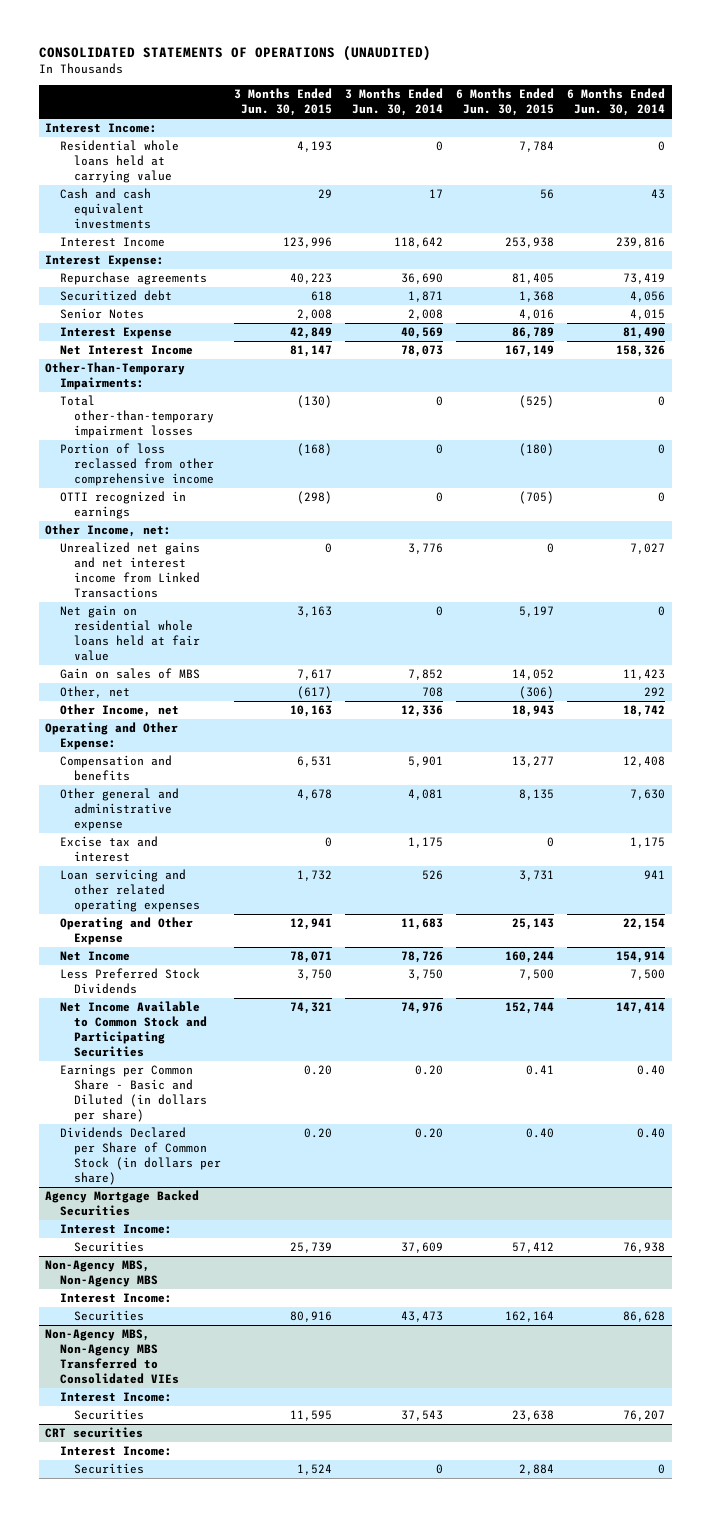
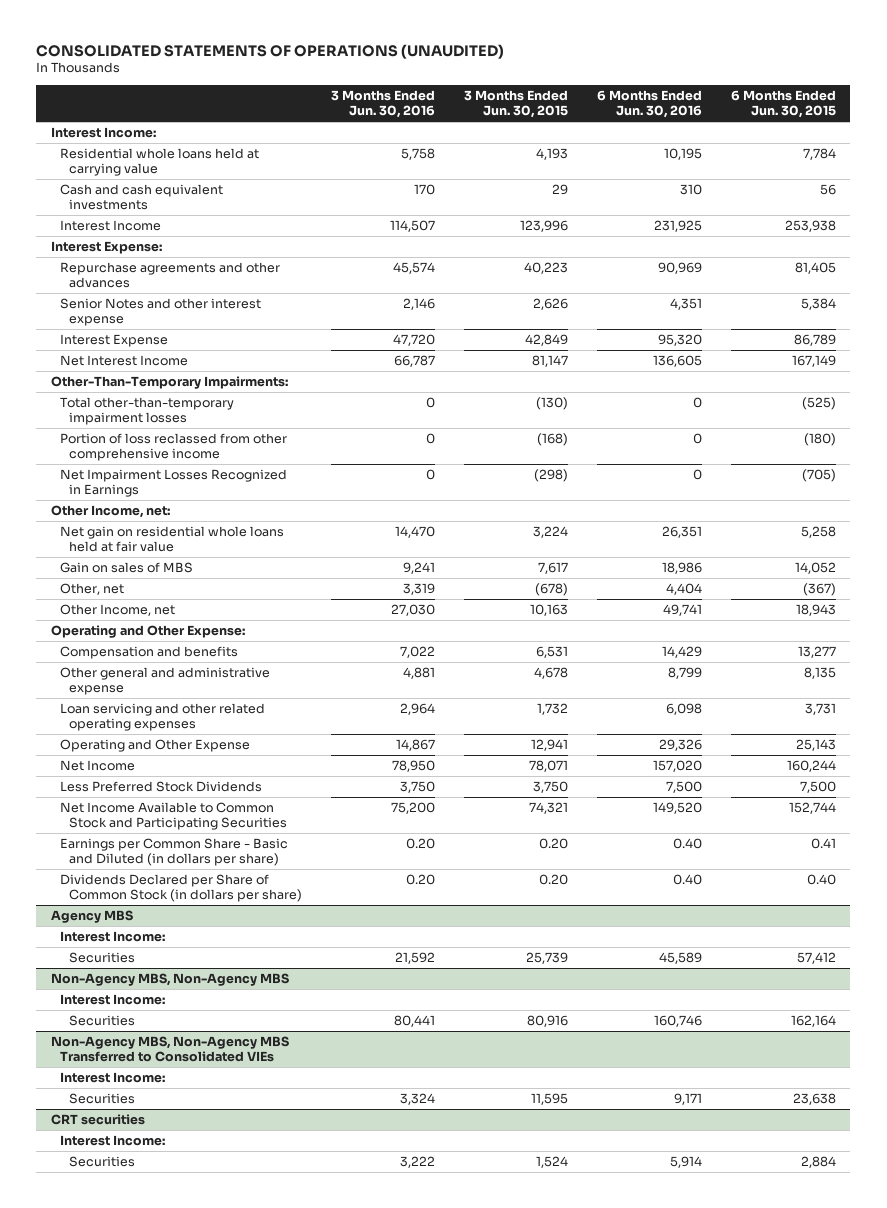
[345,88,444,117] 3 Months Ended Jun. 30, 2014 -> none
[567,88,666,117] 6 Months Ended Jun. 30, 2014 -> none
none -> [330,89,435,119] 3 Months Ended Jun. 30, 2016
none -> [596,89,702,119] 6 Months Ended Jun. 30, 2016
[59,290,172,302] Securitized debt -> none
[59,308,144,320] Senior Notes -> none
[59,272,207,286] Repurchase agreements -> [59,261,280,289] Repurchase agreements and other advances
none -> [59,297,261,327] Senior Notes and other interest expense
[59,491,186,520] OTTI recognized in earnings -> [59,468,287,498] Net Impairment Losses Recognized in Earnings
[59,542,201,599] Unrealized net gains and net interest income from Linked Transactions -> none
[297,606,333,618] 3,163 -> [532,525,568,538] 3,224
[519,606,555,618] 5,197 -> [800,525,836,538] 5,258
[297,686,333,700] (617) -> [534,582,568,596] (678)
[519,686,555,700] (306) -> [802,582,836,596] (367)
[59,836,158,863] Excise tax and interest -> none
[44,1190,199,1217] Agency Mortgage Backed Securities -> [50,909,133,923] Agency MBS

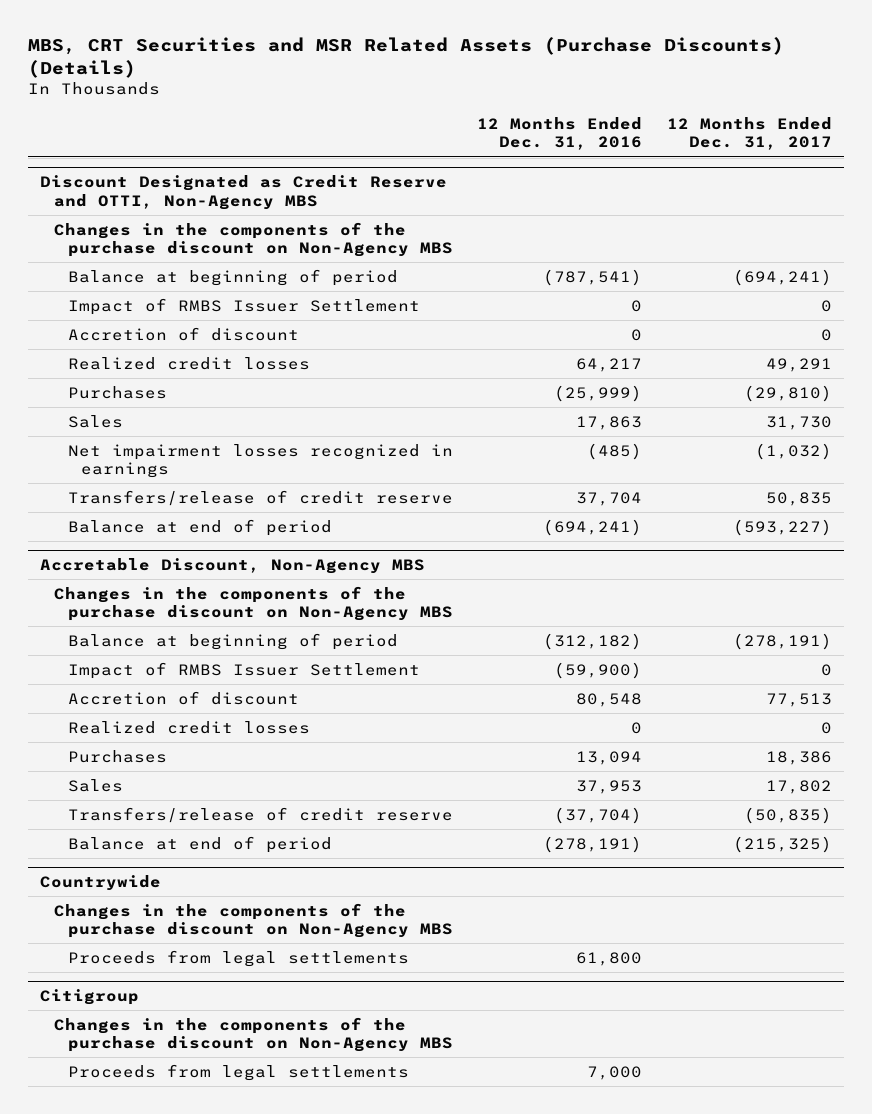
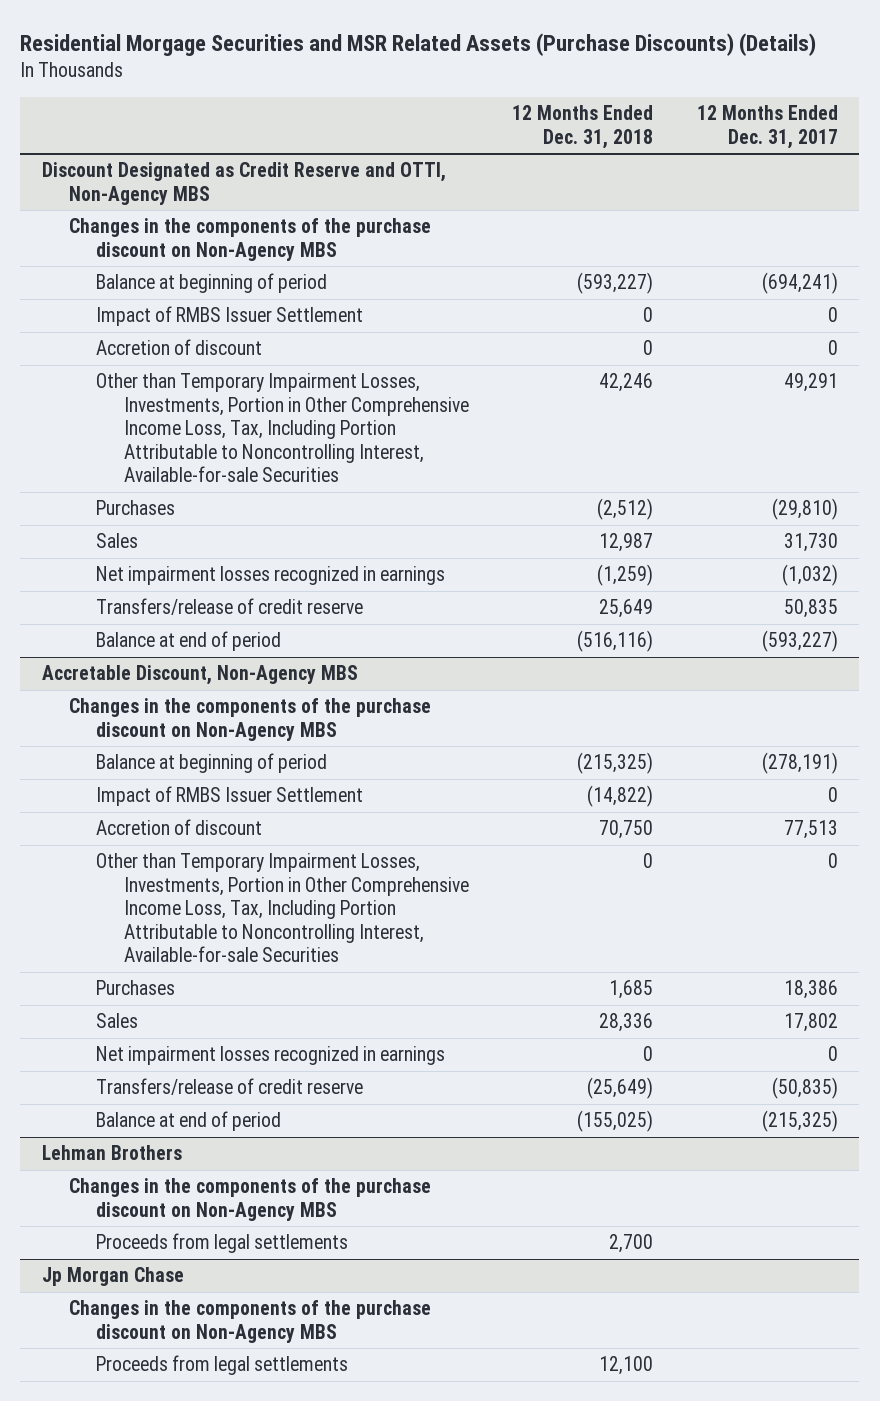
[27,36,784,79] MBS, CRT Securities and MSR Related Assets (Purchase Discounts) (Details) -> [20,32,817,56] Residential Morgage Securities and MSR Related Assets (Purchase Discounts) (Details)
[477,116,643,151] 12 Months Ended Dec. 31, 2016 -> none
none -> [512,105,654,149] 12 Months Ended Dec. 31, 2018
[67,356,310,370] Realized credit losses -> [96,373,469,483] Other than Temporary Impairment Losses, Investments, Portion in Other Comprehensive Income Loss, Tax, Including Portion Attributable to Noncontrolling Interest, Available-for-sale Securities
[67,720,310,734] Realized credit losses -> none
none -> [96,853,469,963] Other than Temporary Impairment Losses, Investments, Portion in Other Comprehensive Income Loss, Tax, Including Portion Attributable to Noncontrolling Interest, Available-for-sale Securities
none -> [96,1046,446,1066] Net impairment losses recognized in earnings
[40,874,162,891] Countrywide -> none
none -> [41,1145,182,1161] Lehman Brothers
[40,988,140,1005] Citigroup -> none
none -> [41,1267,184,1287] Jp Morgan Chase

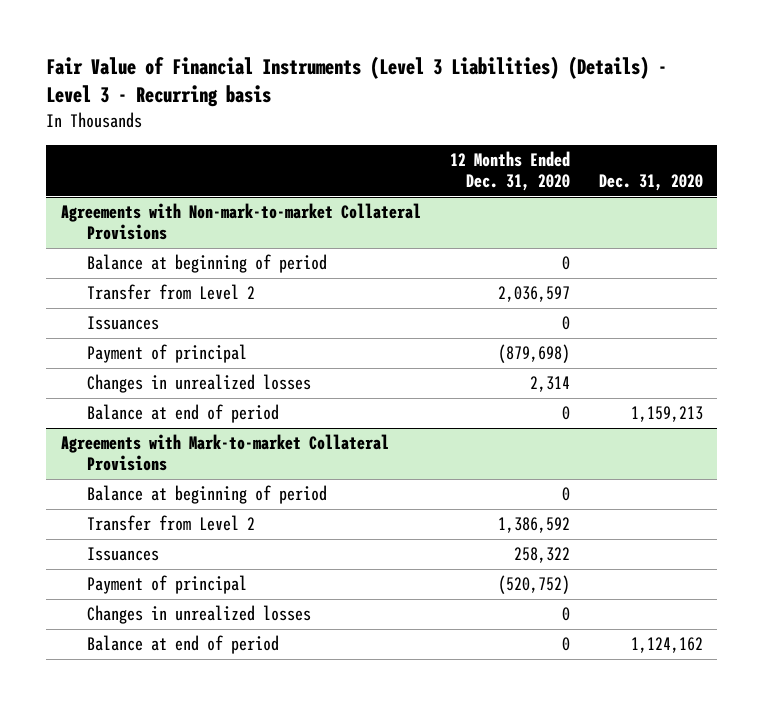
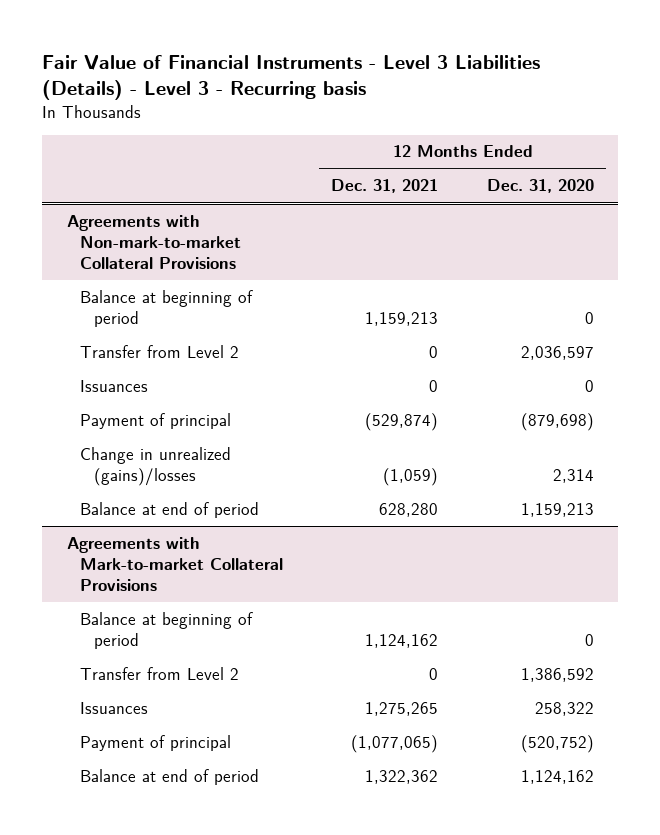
[46,56,668,108] Fair Value of Financial Instruments (Level 3 Liabilities) (Details) - Level 3 - Recurring basis -> [42,54,541,100] Fair Value of Financial Instruments - Level 3 Liabilities (Details) - Level 3 - Recurring basis
[598,174,703,192] Dec. 31, 2020 -> none
none -> [331,179,439,194] Dec. 31, 2021
[86,374,311,394] Changes in unrealized losses -> [80,446,232,486] Change in unrealized (gains)/losses
[561,406,570,421] 0 -> [520,502,594,517] 1,159,213
[86,605,311,625] Changes in unrealized losses -> none
[561,637,570,652] 0 -> [520,769,594,784] 1,124,162

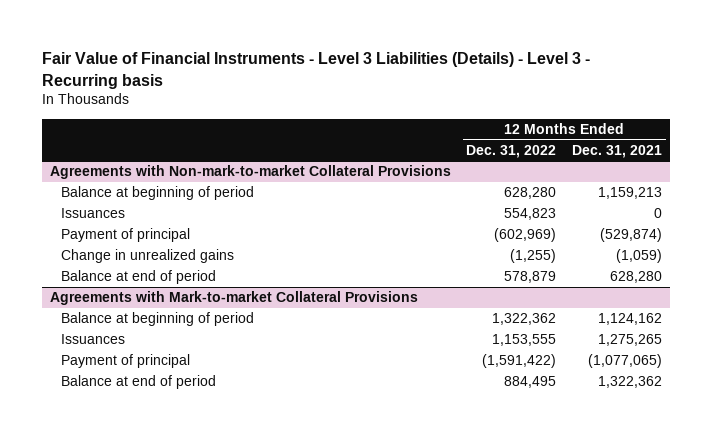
[486,179,594,194] Dec. 31, 2020 -> none
none -> [466,144,557,158] Dec. 31, 2022
[80,344,240,358] Transfer from Level 2 -> none
[80,446,232,486] Change in unrealized (gains)/losses -> [60,249,234,264] Change in unrealized gains
[80,666,240,680] Transfer from Level 2 -> none

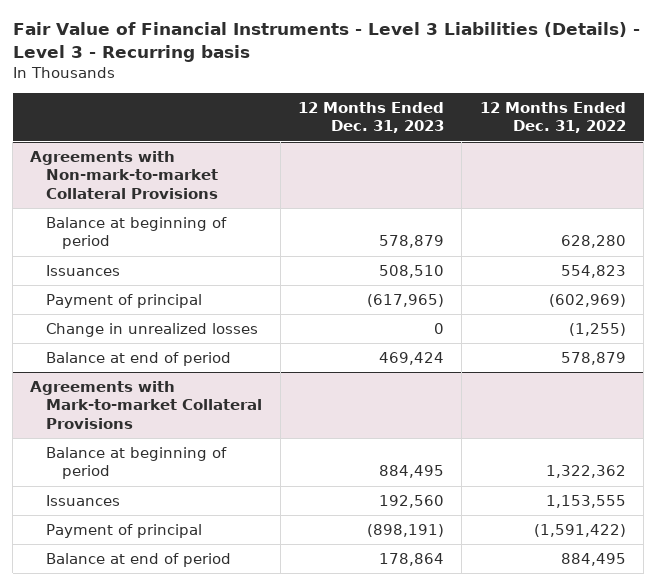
[572,144,663,158] Dec. 31, 2021 -> none
none -> [297,102,444,134] 12 Months Ended Dec. 31, 2023
[60,249,234,264] Change in unrealized gains -> [46,323,259,338] Change in unrealized losses

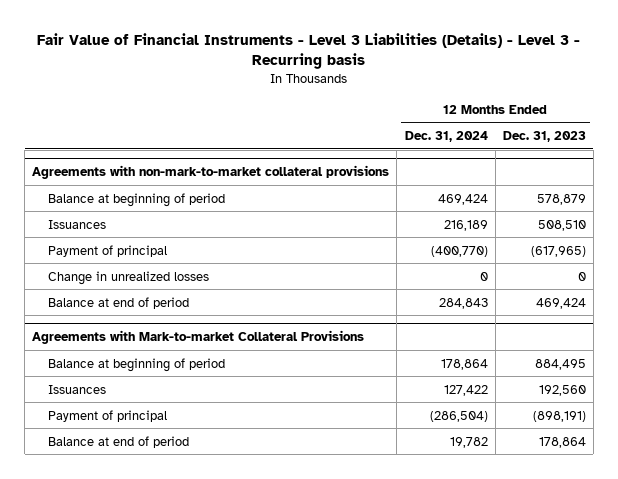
[479,102,626,134] 12 Months Ended Dec. 31, 2022 -> none
none -> [404,131,488,143] Dec. 31, 2024
[30,151,219,199] Agreements with Non-mark-to-market Collateral Provisions -> [32,164,390,179] Agreements with non-mark-to-market collateral provisions

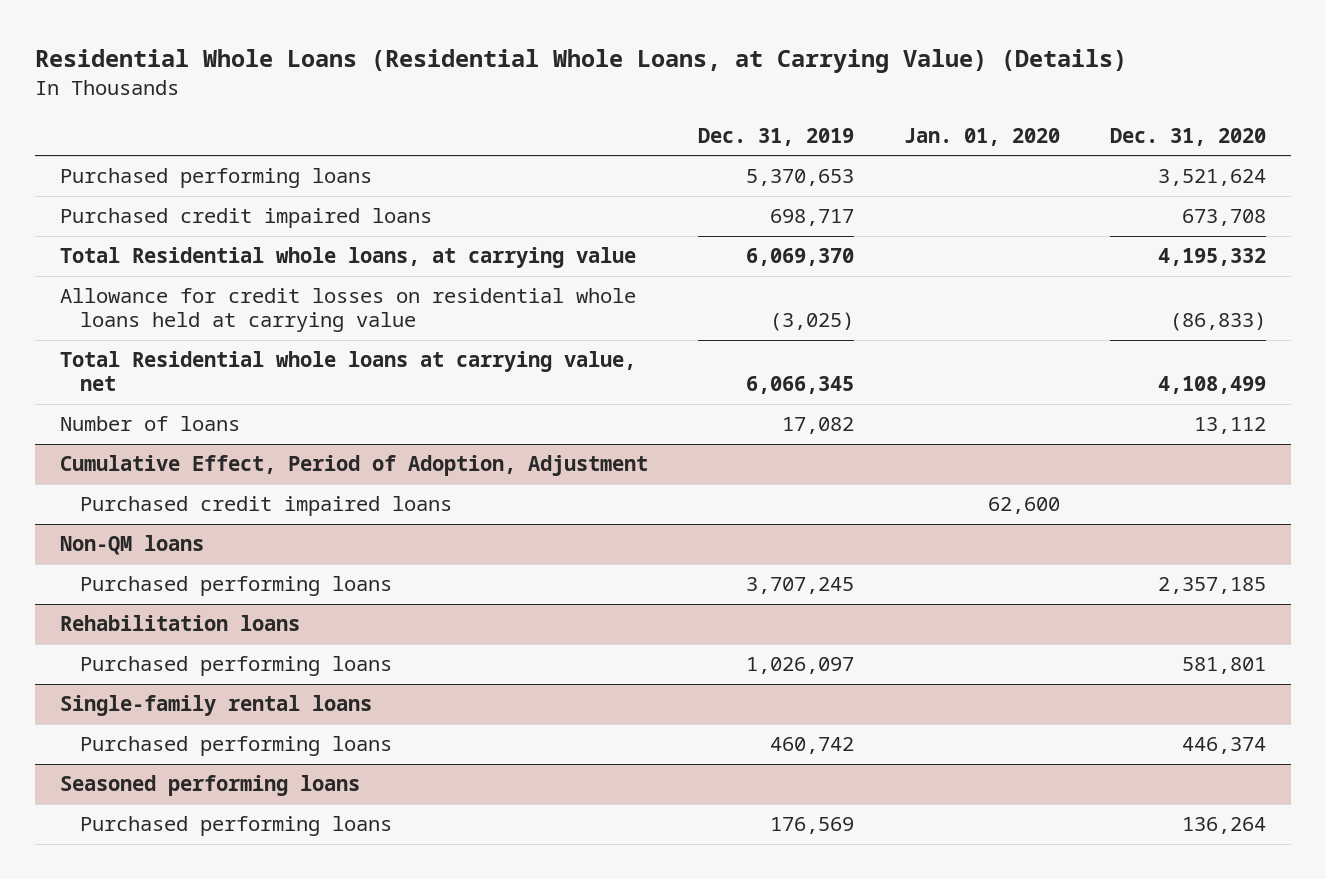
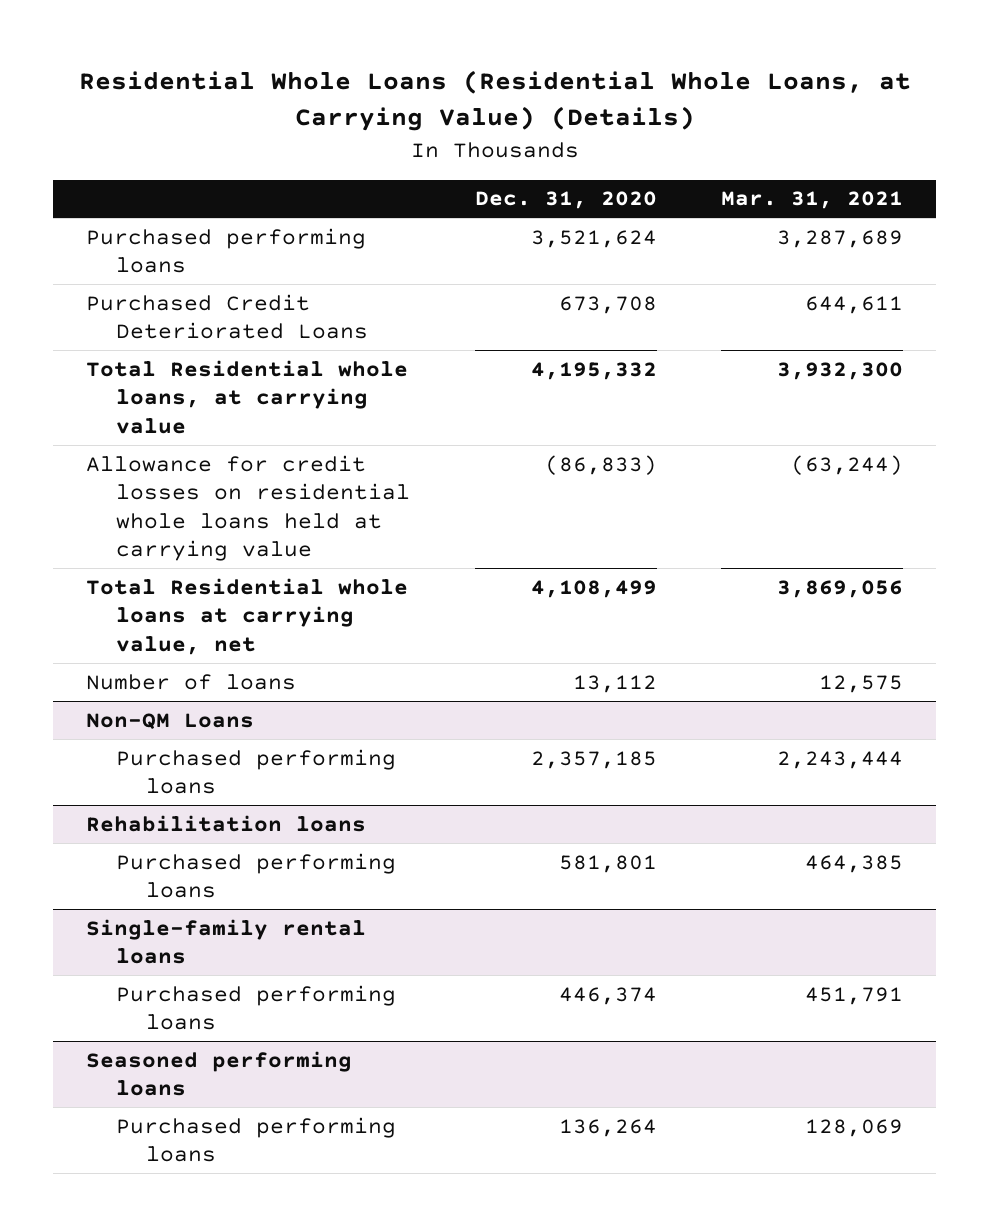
[698,127,855,146] Dec. 31, 2019 -> none
[904,127,1061,146] Jan. 01, 2020 -> none
none -> [721,191,904,210] Mar. 31, 2021
[60,208,433,229] Purchased credit impaired loans -> [85,293,368,340] Purchased Credit Deteriorated Loans
[60,455,649,477] Cumulative Effect, Period of Adoption, Adjustment -> none
[80,496,453,517] Purchased credit impaired loans -> none
[60,535,205,556] Non-QM loans -> [85,712,254,730] Non-QM Loans

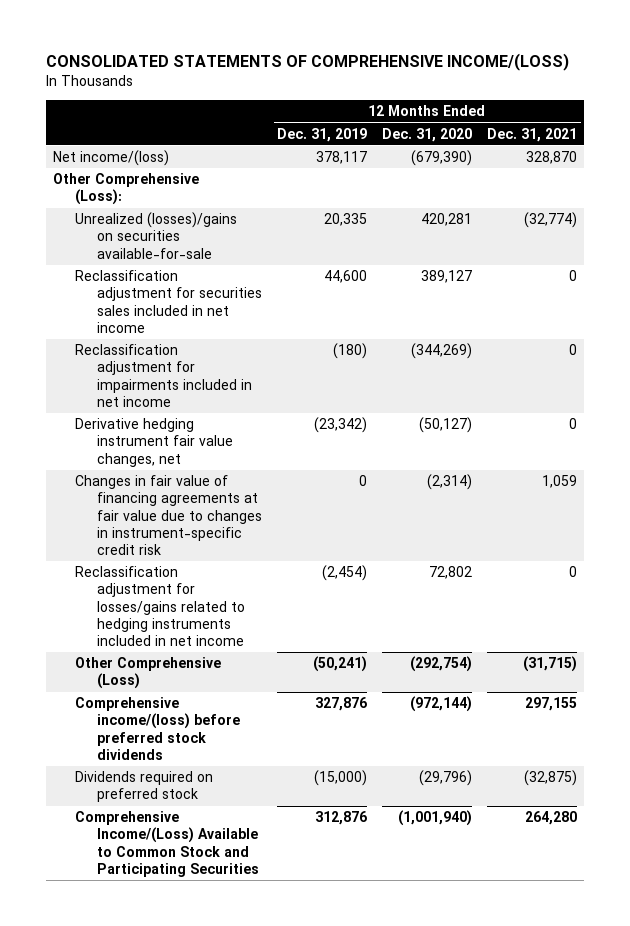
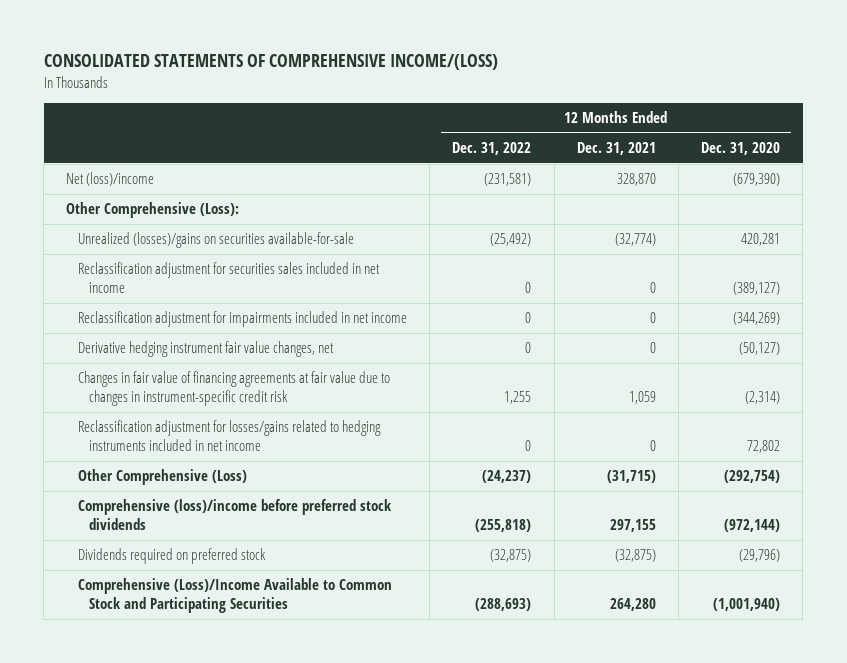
[277,127,368,142] Dec. 31, 2019 -> none
none -> [452,142,532,156] Dec. 31, 2022
[52,150,169,167] Net income/(loss) -> [66,172,155,187] Net (loss)/income
[421,270,473,284] 389,127 -> [733,282,781,296] (389,127)
[75,697,241,760] Comprehensive income/(loss) before preferred stock dividends -> [77,499,392,531] Comprehensive (loss)/income before preferred stock dividends
[75,811,260,877] Comprehensive Income/(Loss) Available to Common Stock and Participating Securities -> [77,578,392,614] Comprehensive (Loss)/Income Available to Common Stock and Participating Securities

